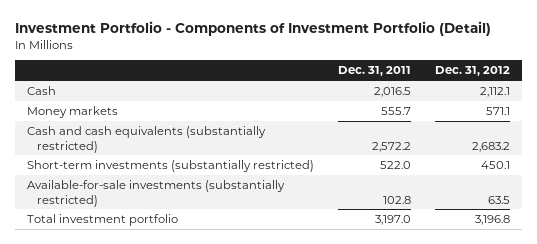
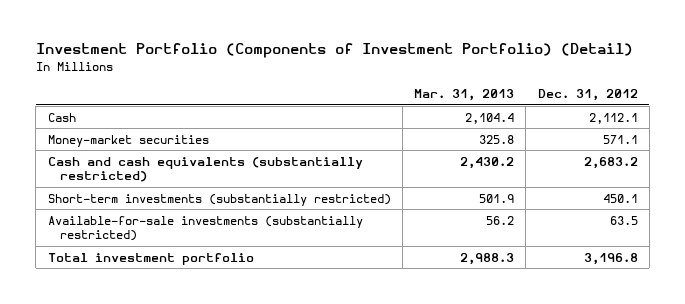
[14,20,491,36] Investment Portfolio - Components of Investment Portfolio (Detail) -> [35,43,633,59] Investment Portfolio (Components of Investment Portfolio) (Detail)
[338,66,412,77] Dec. 31, 2011 -> none
none -> [414,89,515,102] Mar. 31, 2013
[26,106,118,119] Money markets -> [47,134,209,147] Money-market securities

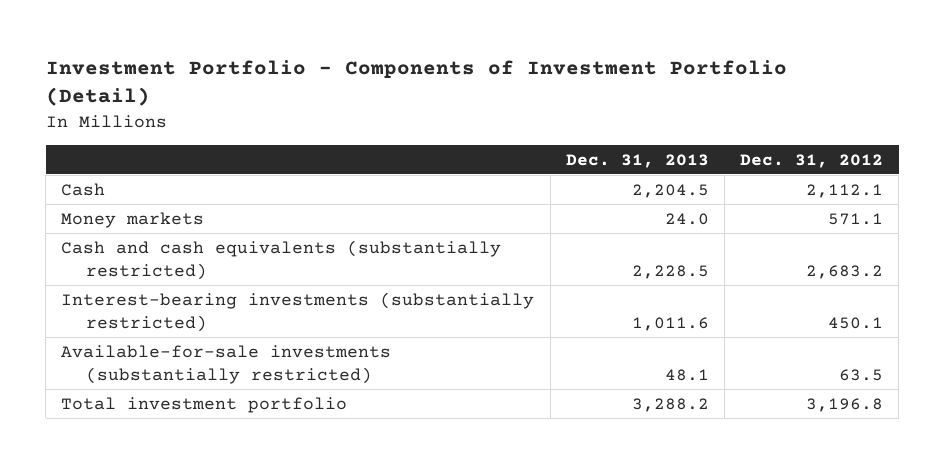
[35,43,633,59] Investment Portfolio (Components of Investment Portfolio) (Detail) -> [45,59,787,107] Investment Portfolio - Components of Investment Portfolio (Detail)
[414,89,515,102] Mar. 31, 2013 -> none
none -> [565,153,709,168] Dec. 31, 2013
[47,134,209,147] Money-market securities -> [61,211,205,228] Money markets
[47,193,391,206] Short-term investments (substantially restricted) -> [61,291,535,332] Interest-bearing investments (substantially restricted)

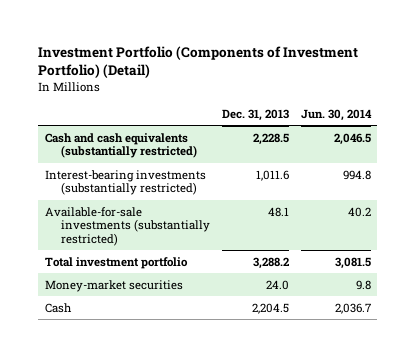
[45,59,787,107] Investment Portfolio - Components of Investment Portfolio (Detail) -> [38,45,359,78] Investment Portfolio (Components of Investment Portfolio) (Detail)
[740,153,884,168] Dec. 31, 2012 -> none
none -> [301,108,373,121] Jun. 30, 2014
[61,211,205,228] Money markets -> none
none -> [44,279,183,292] Money-market securities
[61,182,106,196] Cash -> [44,302,72,313] Cash

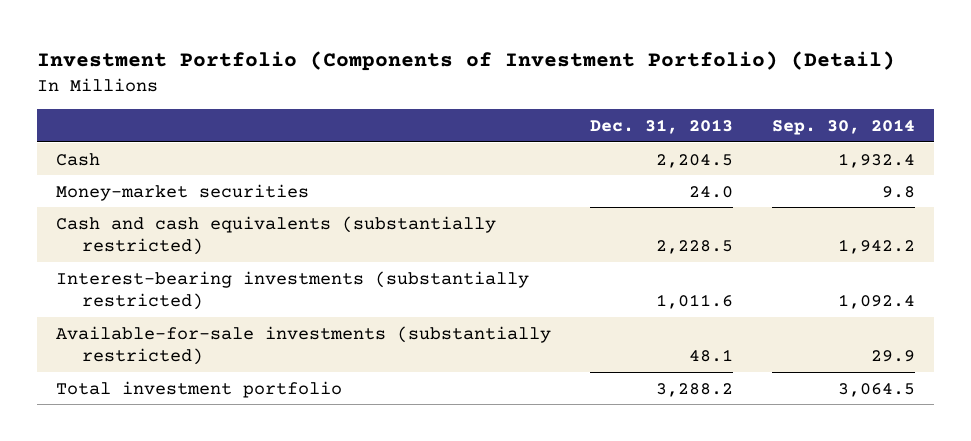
[301,108,373,121] Jun. 30, 2014 -> none
none -> [771,119,915,136] Sep. 30, 2014
[44,302,72,313] Cash -> [56,152,101,166] Cash
[44,279,183,292] Money-market securities -> [56,183,310,201] Money-market securities

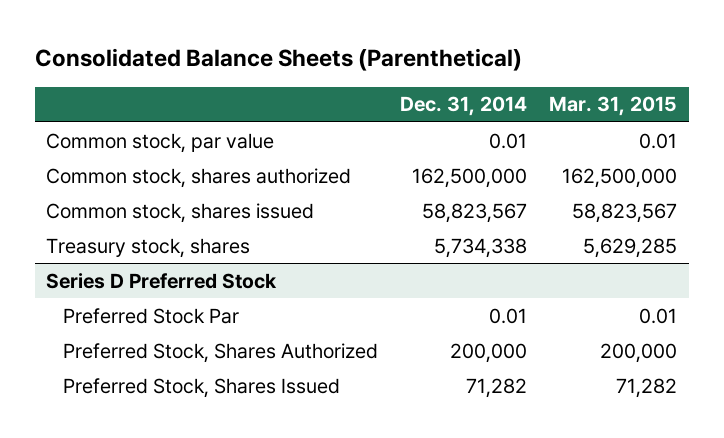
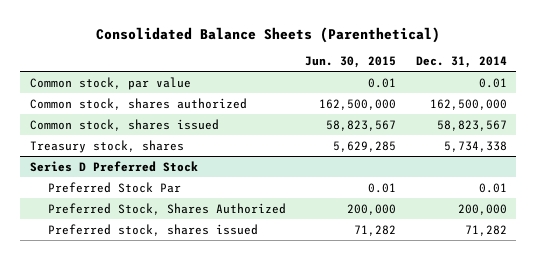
[549,96,678,117] Mar. 31, 2015 -> none
none -> [305,56,397,69] Jun. 30, 2015
[62,377,340,398] Preferred Stock, Shares Issued -> [48,223,259,236] Preferred stock, shares issued

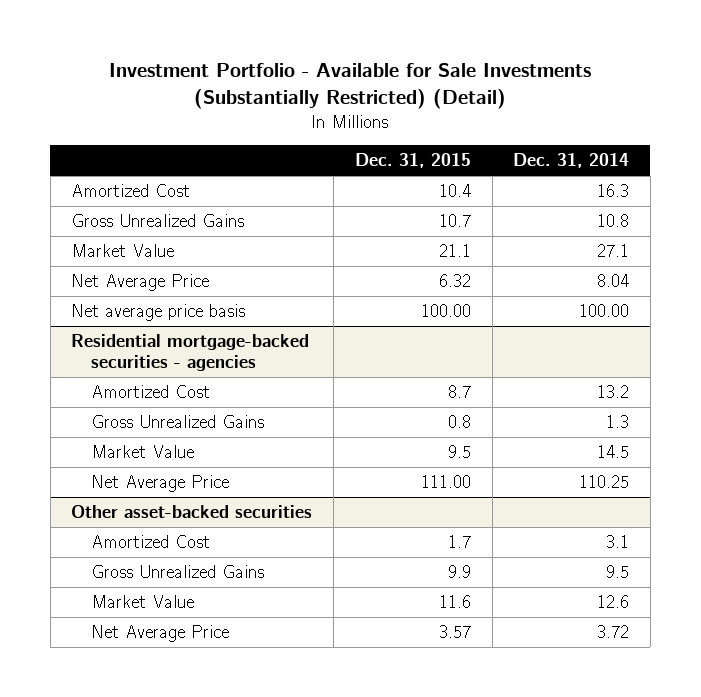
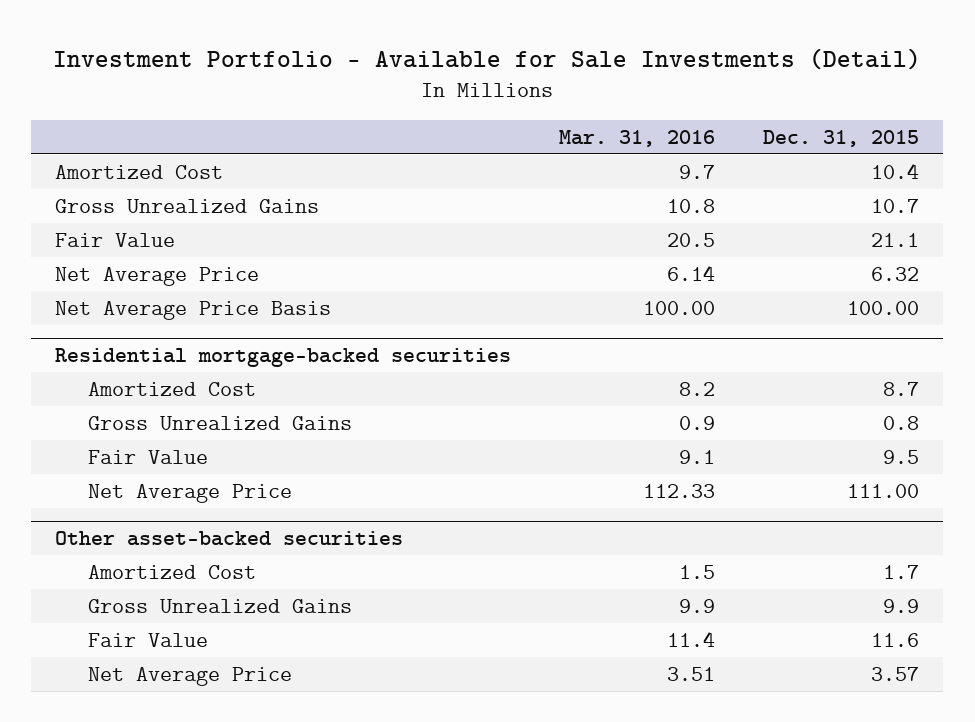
[109,63,592,110] Investment Portfolio - Available for Sale Investments (Substantially Restricted) (Detail) -> [53,47,922,70] Investment Portfolio - Available for Sale Investments (Detail)
[513,153,630,169] Dec. 31, 2014 -> none
none -> [559,129,716,147] Mar. 31, 2016
[71,243,175,257] Market Value -> [55,232,176,247] Fair Value
[71,303,246,321] Net average price basis -> [55,300,332,320] Net Average Price Basis
[71,333,310,372] Residential mortgage-backed securities - agencies -> [55,347,512,367] Residential mortgage-backed securities
[91,444,195,458] Market Value -> [87,449,208,464] Fair Value
[91,594,195,608] Market Value -> [87,632,208,647] Fair Value

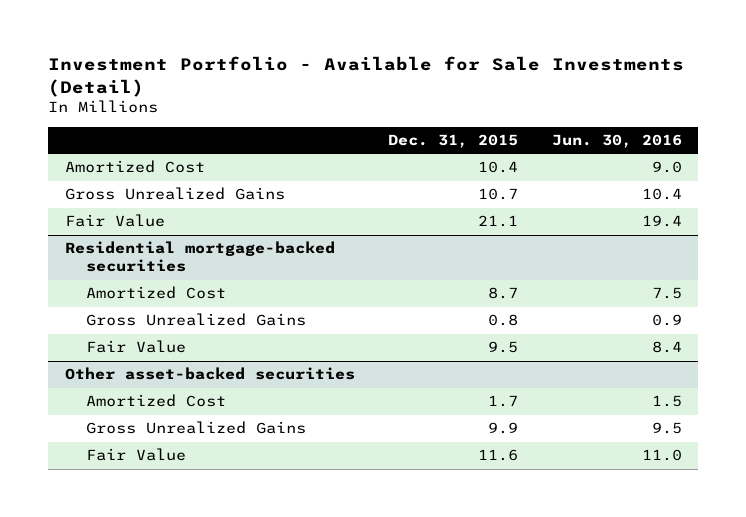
[559,129,716,147] Mar. 31, 2016 -> none
none -> [551,134,682,149] Jun. 30, 2016
[55,266,260,286] Net Average Price -> none
[55,300,332,320] Net Average Price Basis -> none
[87,483,292,503] Net Average Price -> none
[87,666,292,686] Net Average Price -> none

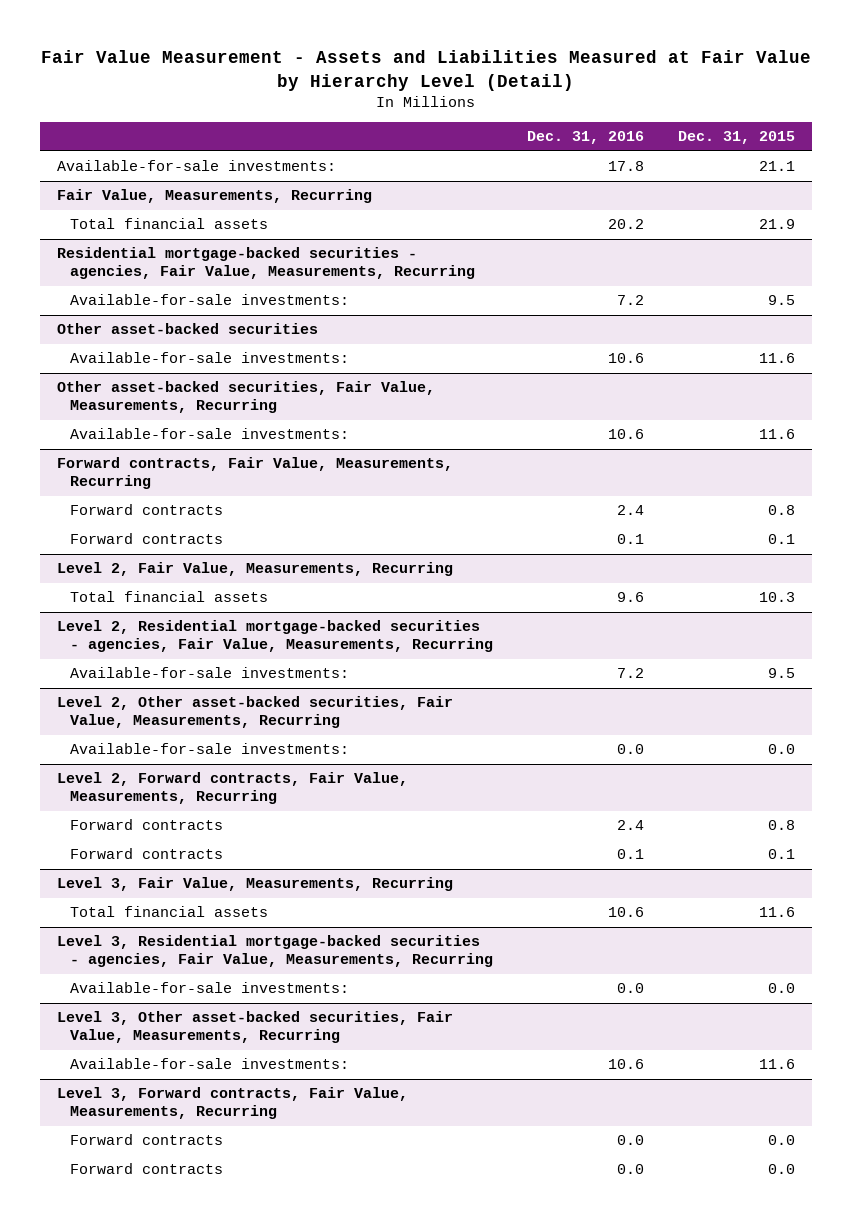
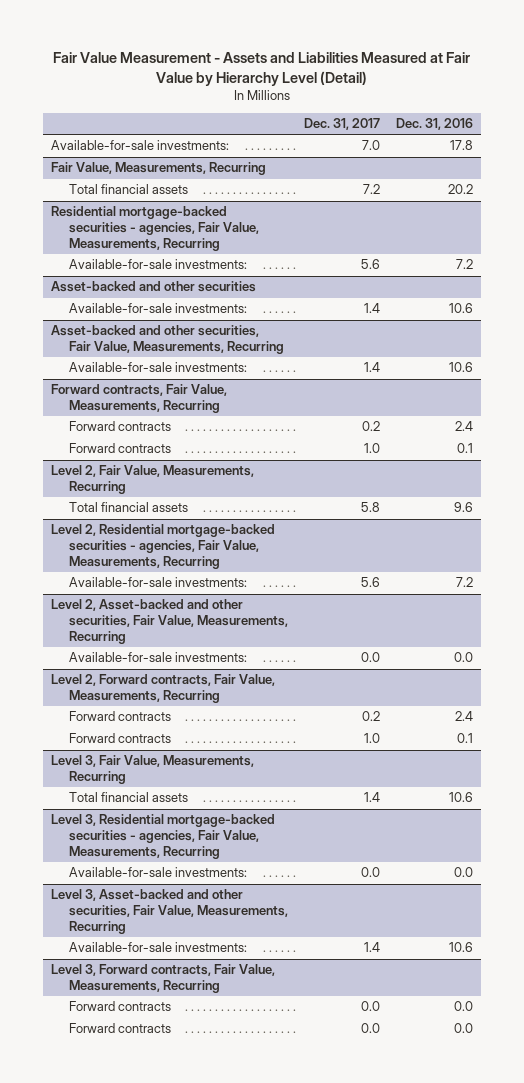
[678,131,796,145] Dec. 31, 2015 -> none
none -> [303,118,380,131] Dec. 31, 2017
[57,323,319,335] Other asset-backed securities -> [50,281,256,293] Asset-backed and other securities
[57,381,436,414] Other asset-backed securities, Fair Value, Measurements, Recurring -> [50,325,284,355] Asset-backed and other securities, Fair Value, Measurements, Recurring
[57,696,454,729] Level 2, Other asset-backed securities, Fair Value, Measurements, Recurring -> [50,599,288,644] Level 2, Asset-backed and other securities, Fair Value, Measurements, Recurring
[57,1011,454,1044] Level 3, Other asset-backed securities, Fair Value, Measurements, Recurring -> [50,889,288,934] Level 3, Asset-backed and other securities, Fair Value, Measurements, Recurring

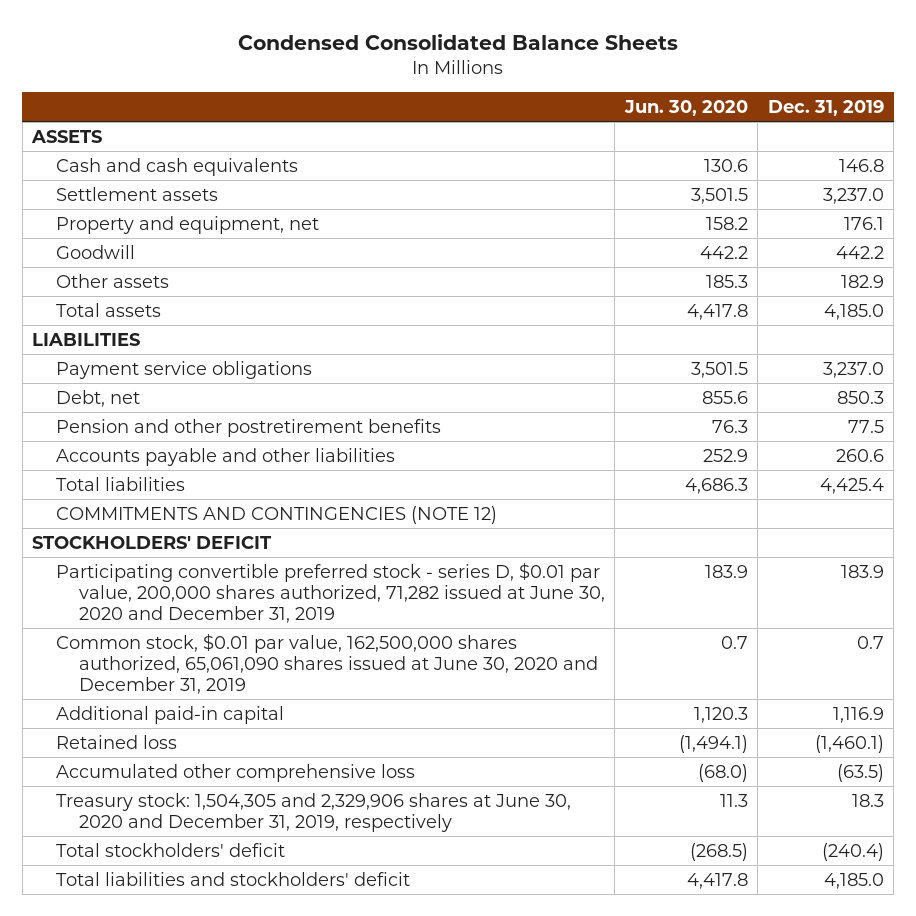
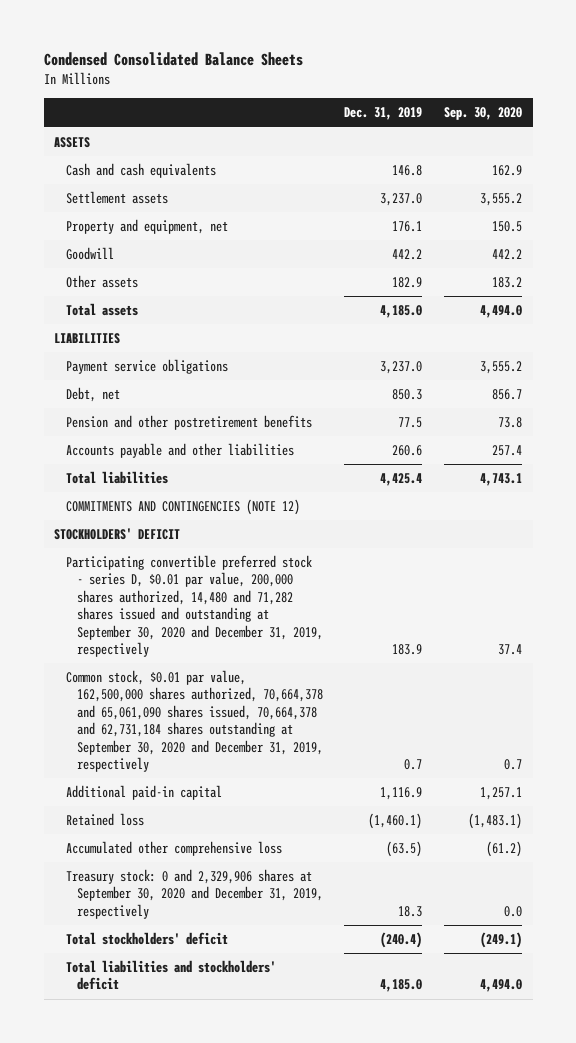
[623,100,748,117] Jun. 30, 2020 -> none
none -> [444,107,523,121] Sep. 30, 2020
[55,561,605,623] Participating convertible preferred stock - series D, $0.01 par value, 200,000 shares authorized, 71,282 issued at June 30, 2020 and December 31, 2019 -> [65,555,323,658] Participating convertible preferred stock - series D, $0.01 par value, 200,000 shares authorized, 14,480 and 71,282 shares issued and outstanding at September 30, 2020 and December 31, 2019, respectively
[55,632,598,694] Common stock, $0.01 par value, 162,500,000 shares authorized, 65,061,090 shares issued at June 30, 2020 and December 31, 2019 -> [65,670,323,773] Common stock, $0.01 par value, 162,500,000 shares authorized, 70,664,378 and 65,061,090 shares issued, 70,664,378 and 62,731,184 shares outstanding at September 30, 2020 and December 31, 2019, respectively
[55,792,571,832] Treasury stock: 1,504,305 and 2,329,906 shares at June 30, 2020 and December 31, 2019, respectively -> [65,869,323,919] Treasury stock: 0 and 2,329,906 shares at September 30, 2020 and December 31, 2019, respectively

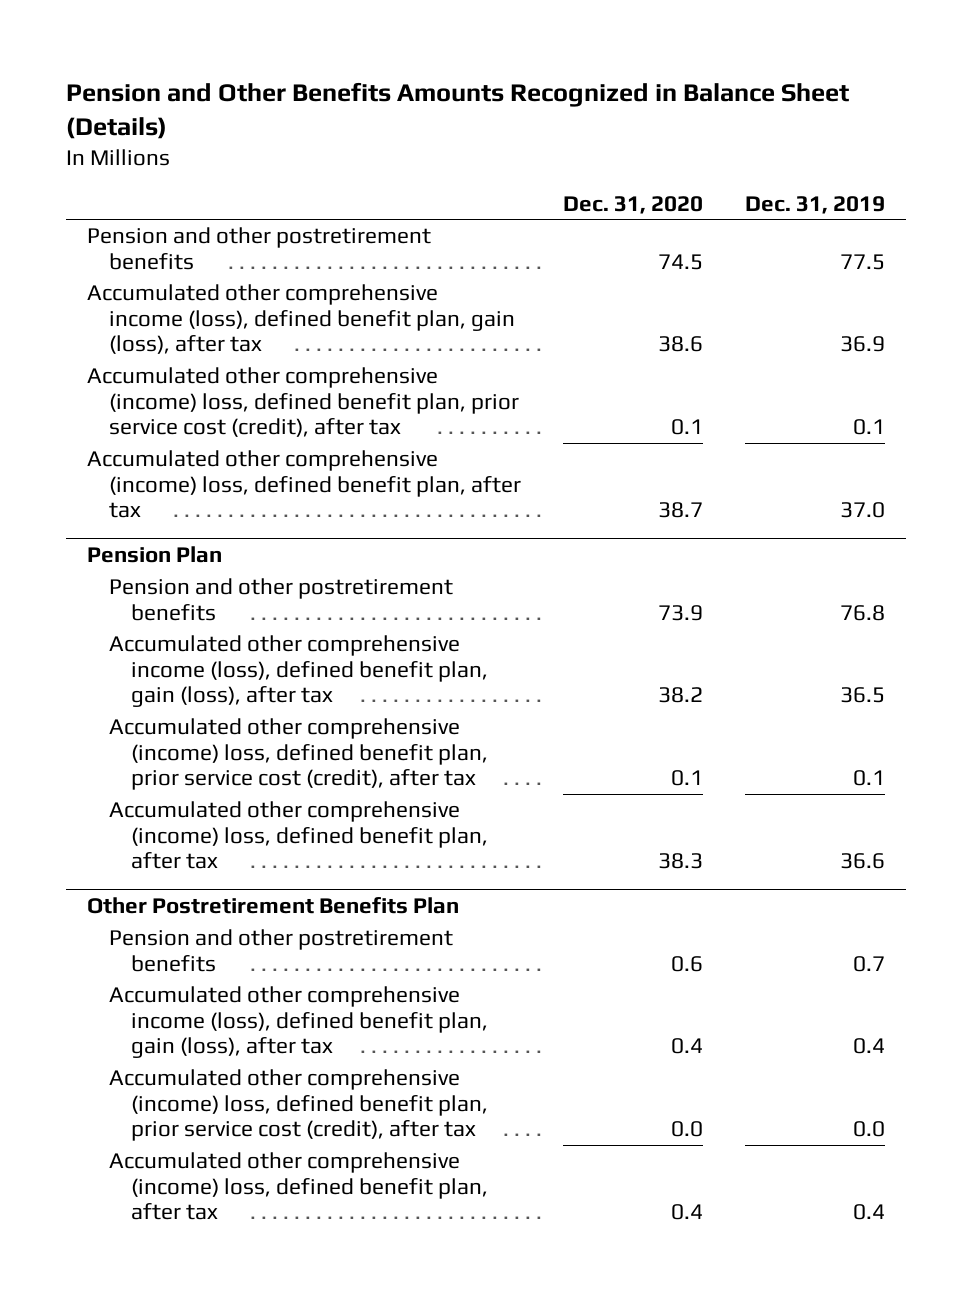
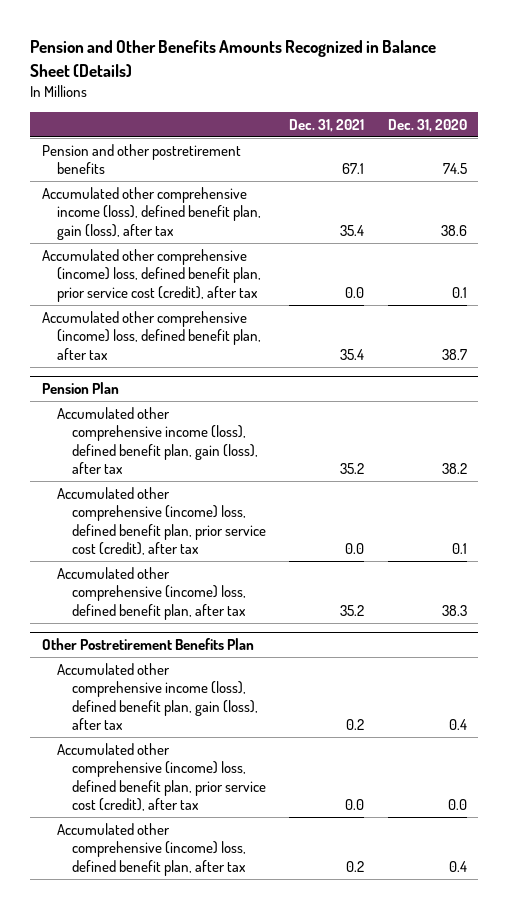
[744,195,885,214] Dec. 31, 2019 -> none
none -> [289,118,365,132] Dec. 31, 2021
[108,578,453,621] Pension and other postretirement benefits -> none
[108,929,453,972] Pension and other postretirement benefits -> none

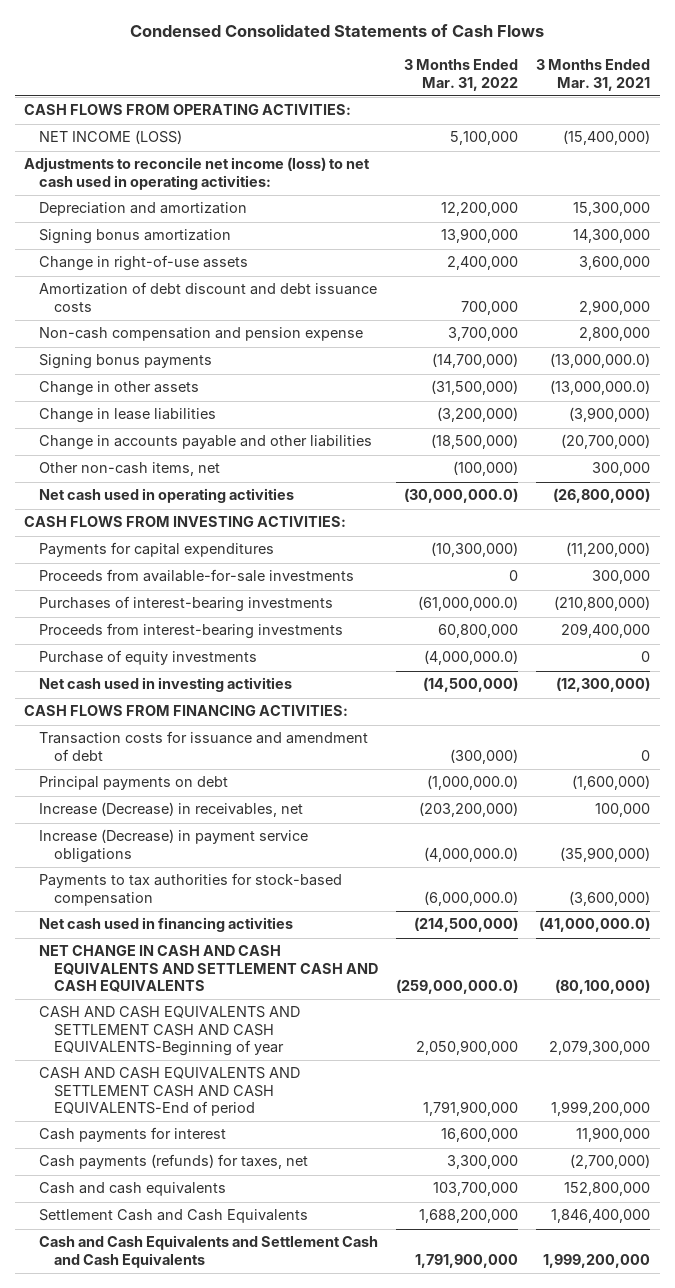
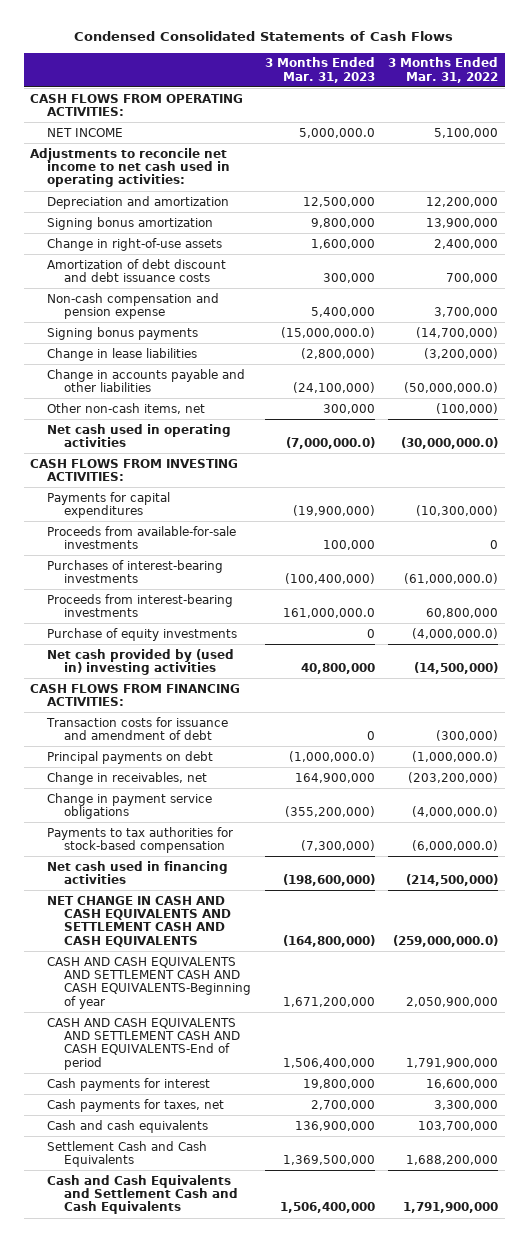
[536,59,651,91] 3 Months Ended Mar. 31, 2021 -> none
none -> [264,57,375,83] 3 Months Ended Mar. 31, 2023
[39,130,183,145] NET INCOME (LOSS) -> [47,127,124,137] NET INCOME
[24,157,371,190] Adjustments to reconcile net income (loss) to net cash used in operating activities: -> [30,147,231,188] Adjustments to reconcile net income to net cash used in operating activities:
[39,381,200,397] Change in other assets -> none
[431,434,519,450] (18,500,000) -> [404,381,499,393] (50,000,000.0)
[39,677,293,693] Net cash used in investing activities -> [47,648,235,675] Net cash provided by (used in) investing activities
[39,802,304,818] Increase (Decrease) in receivables, net -> [47,771,208,785] Change in receivables, net
[39,829,309,863] Increase (Decrease) in payment service obligations -> [47,792,213,819] Change in payment service obligations
[39,1154,309,1170] Cash payments (refunds) for taxes, net -> [47,1098,225,1112] Cash payments for taxes, net

